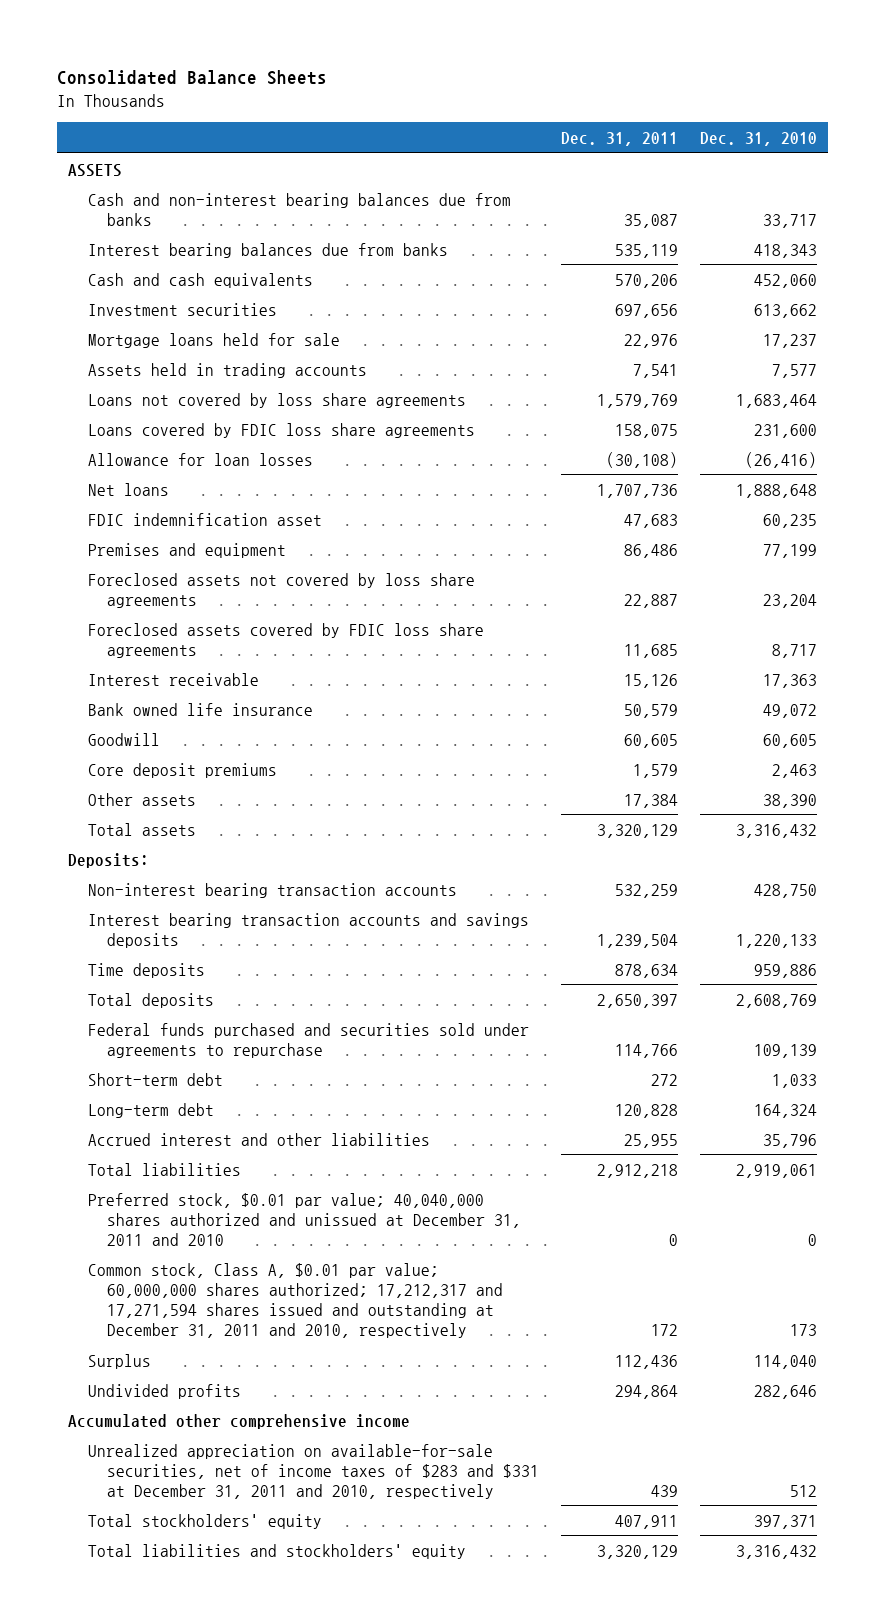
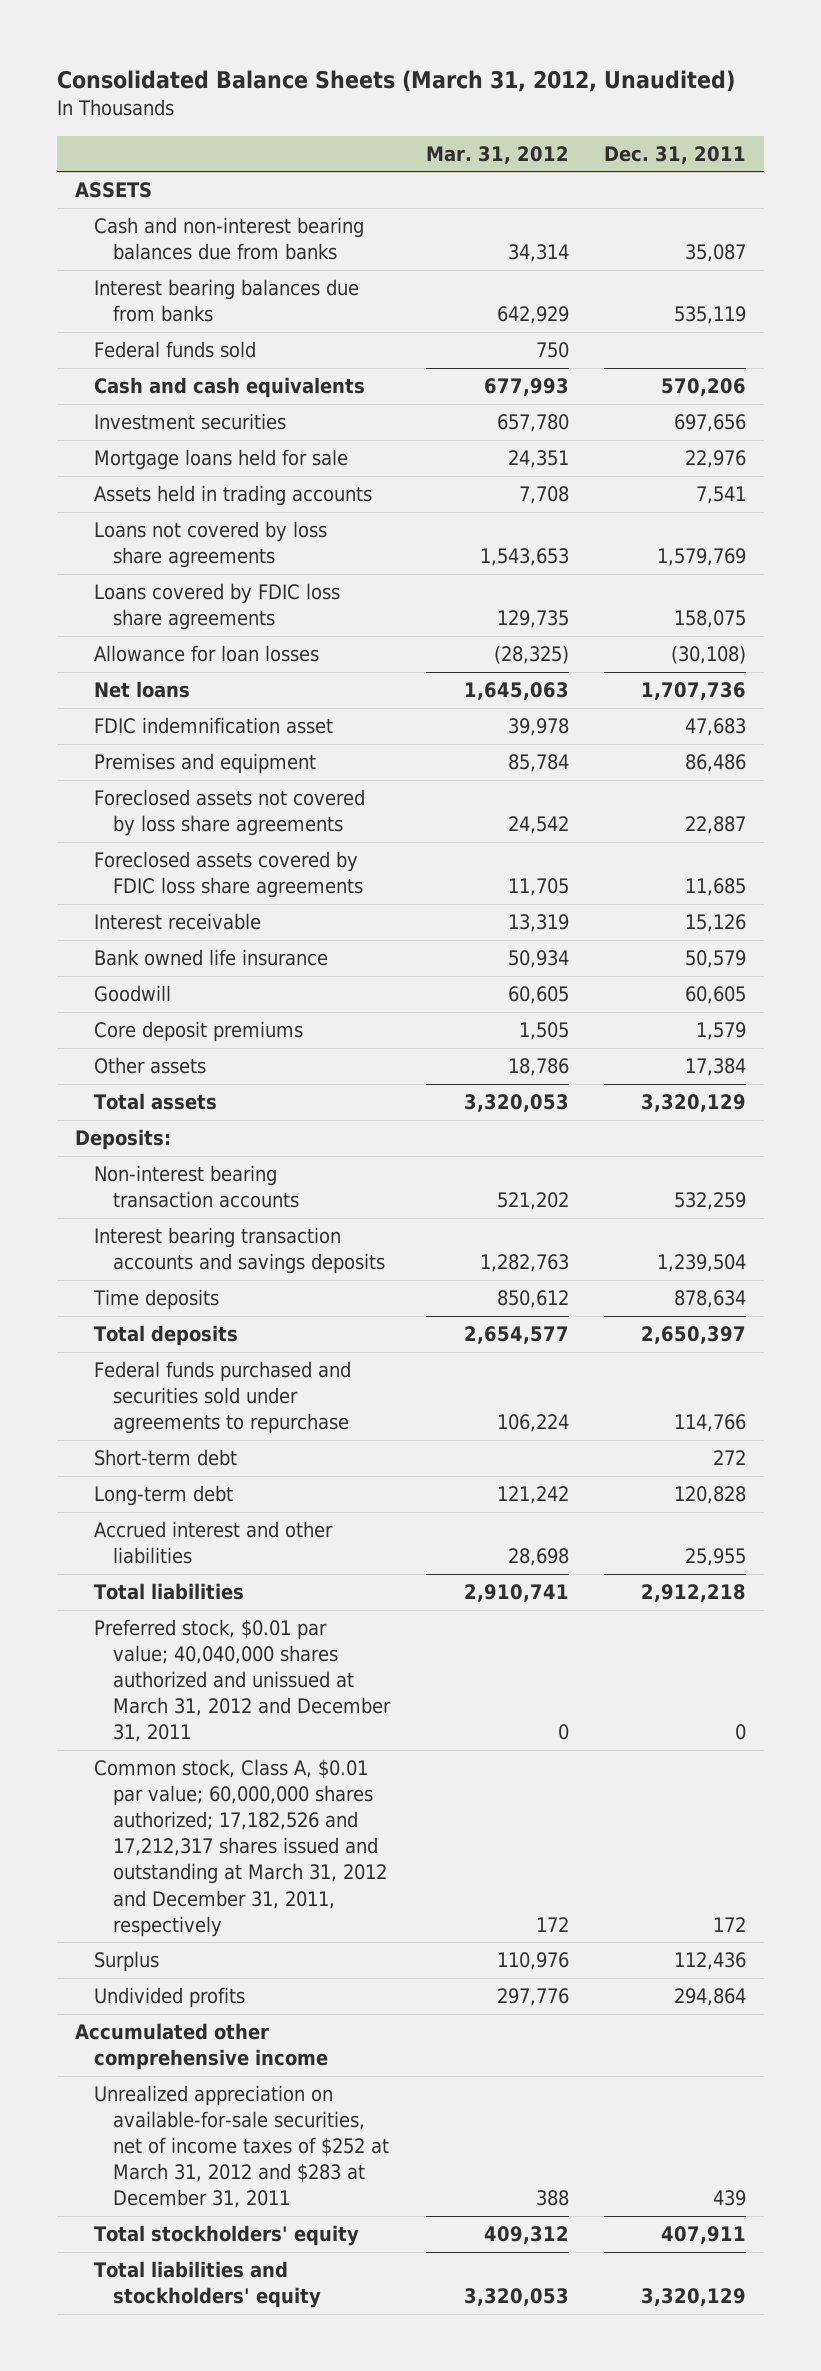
[57,70,328,86] Consolidated Balance Sheets -> [56,70,735,93] Consolidated Balance Sheets (March 31, 2012, Unaudited)
[699,131,817,146] Dec. 31, 2010 -> none
none -> [425,145,569,164] Mar. 31, 2012
none -> [93,341,256,359] Federal funds sold
[87,1192,522,1246] Preferred stock, $0.01 par value; 40,040,000 shares authorized and unissued at December 31, 2011 and 2010 -> [93,1619,392,1743] Preferred stock, $0.01 par value; 40,040,000 shares authorized and unissued at March 31, 2012 and December 31, 2011
[87,1262,504,1338] Common stock, Class A, $0.01 par value; 60,000,000 shares authorized; 17,212,317 and 17,271,594 shares issued and outstanding at December 31, 2011 and 2010, respectively -> [93,1759,388,1937] Common stock, Class A, $0.01 par value; 60,000,000 shares authorized; 17,182,526 and 17,212,317 shares issued and outstanding at March 31, 2012 and December 31, 2011, respectively
[87,1443,540,1499] Unrealized appreciation on available-for-sale securities, net of income taxes of $283 and $331 at December 31, 2011 and 2010, respectively -> [93,2085,390,2209] Unrealized appreciation on available-for-sale securities, net of income taxes of $252 at March 31, 2012 and $283 at December 31, 2011

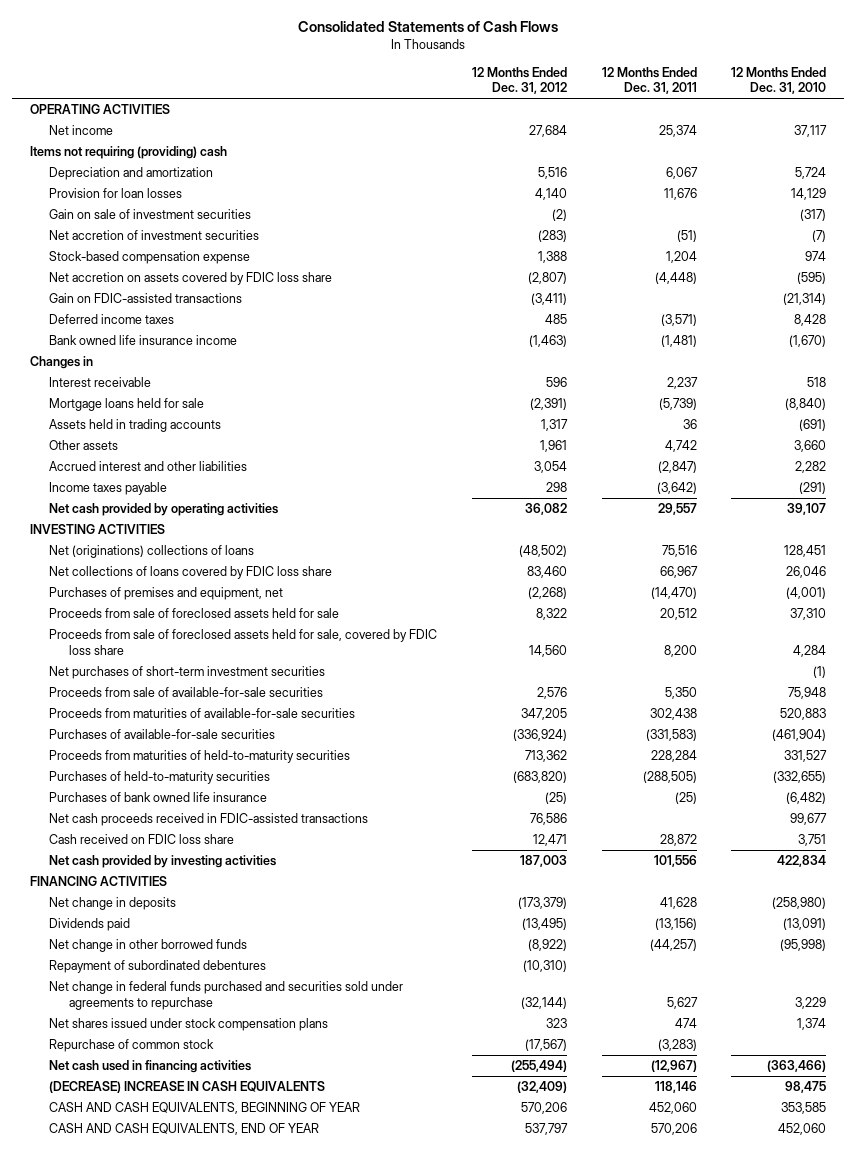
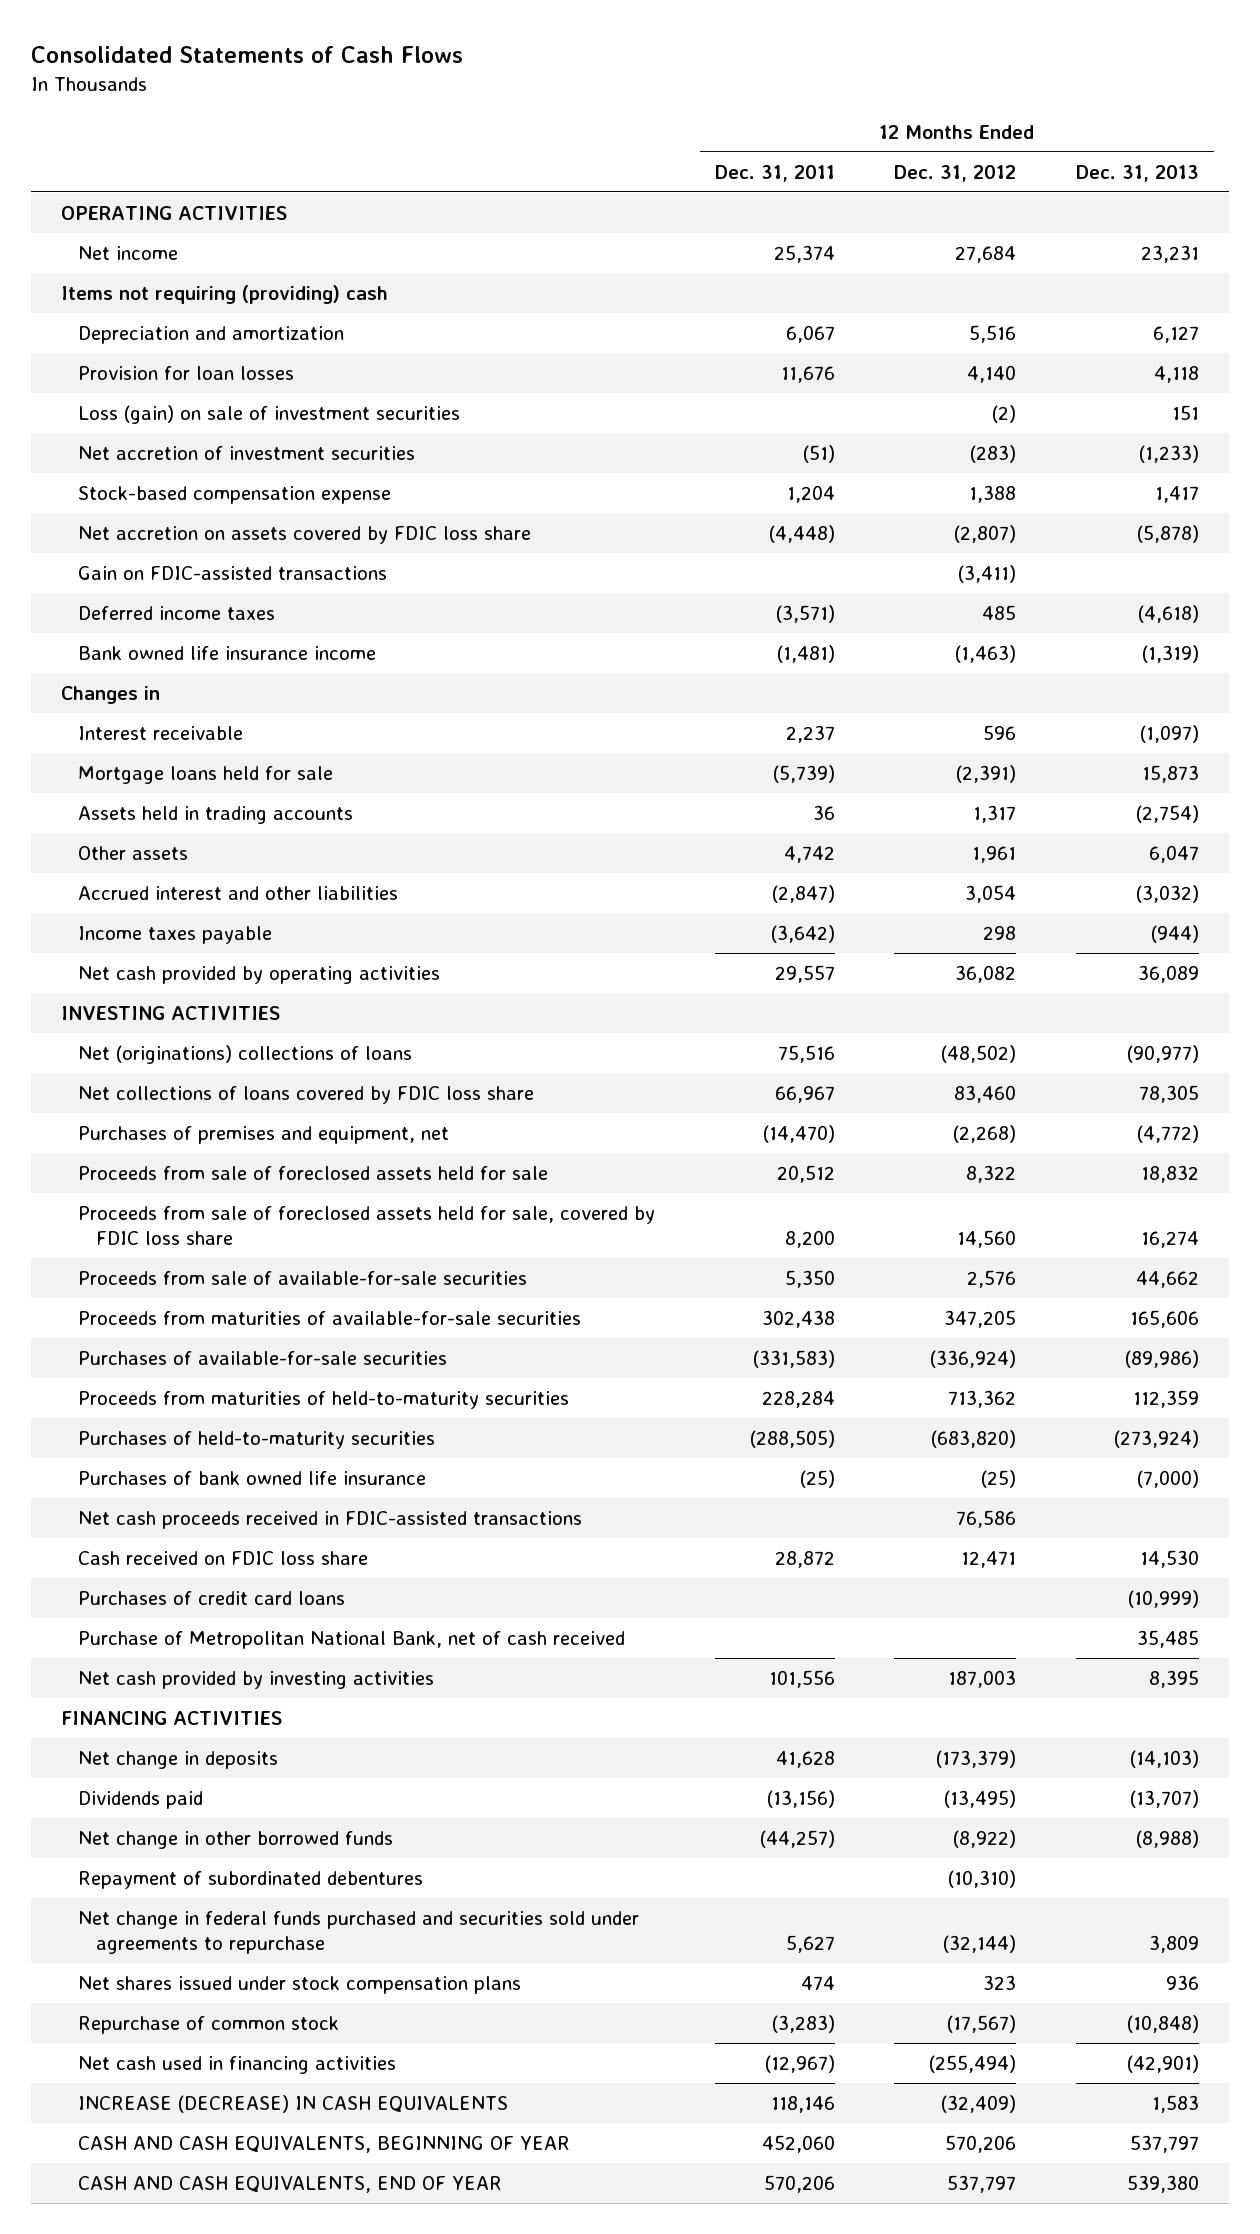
[731,66,827,95] 12 Months Ended Dec. 31, 2010 -> none
none -> [1075,164,1199,182] Dec. 31, 2013
[49,209,252,220] Gain on sale of investment securities -> [78,404,461,424] Loss (gain) on sale of investment securities
[49,666,326,680] Net purchases of short-term investment securities -> none
none -> [78,1590,346,1605] Purchases of credit card loans
none -> [78,1630,626,1649] Purchase of Metropolitan National Bank, net of cash received
[49,1081,326,1094] (DECREASE) INCREASE IN CASH EQUIVALENTS -> [78,2094,509,2113] INCREASE (DECREASE) IN CASH EQUIVALENTS

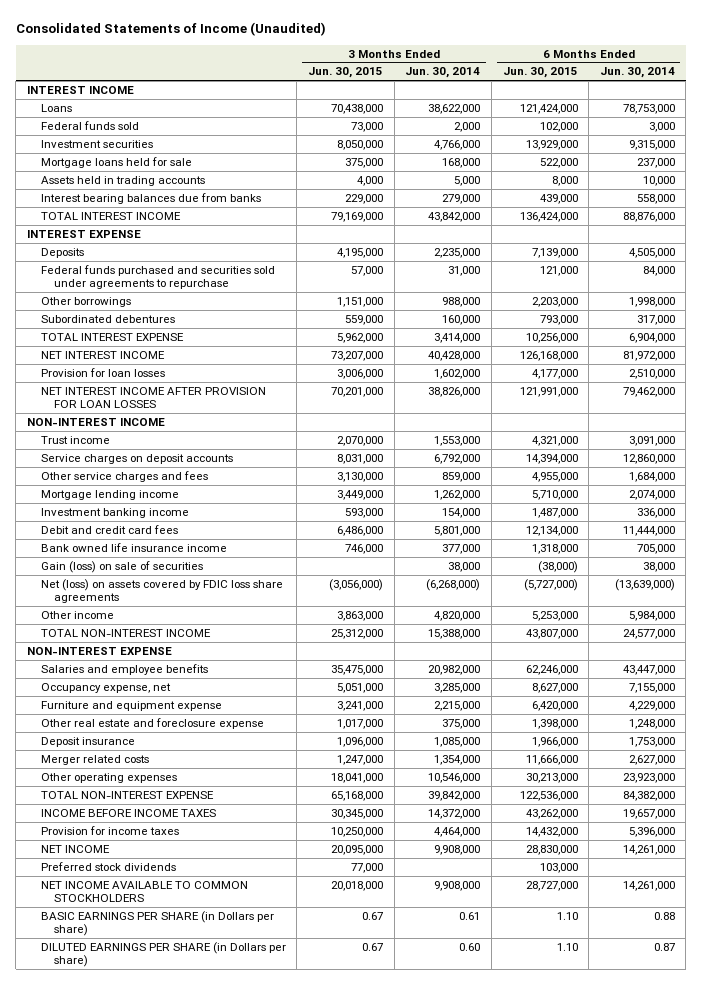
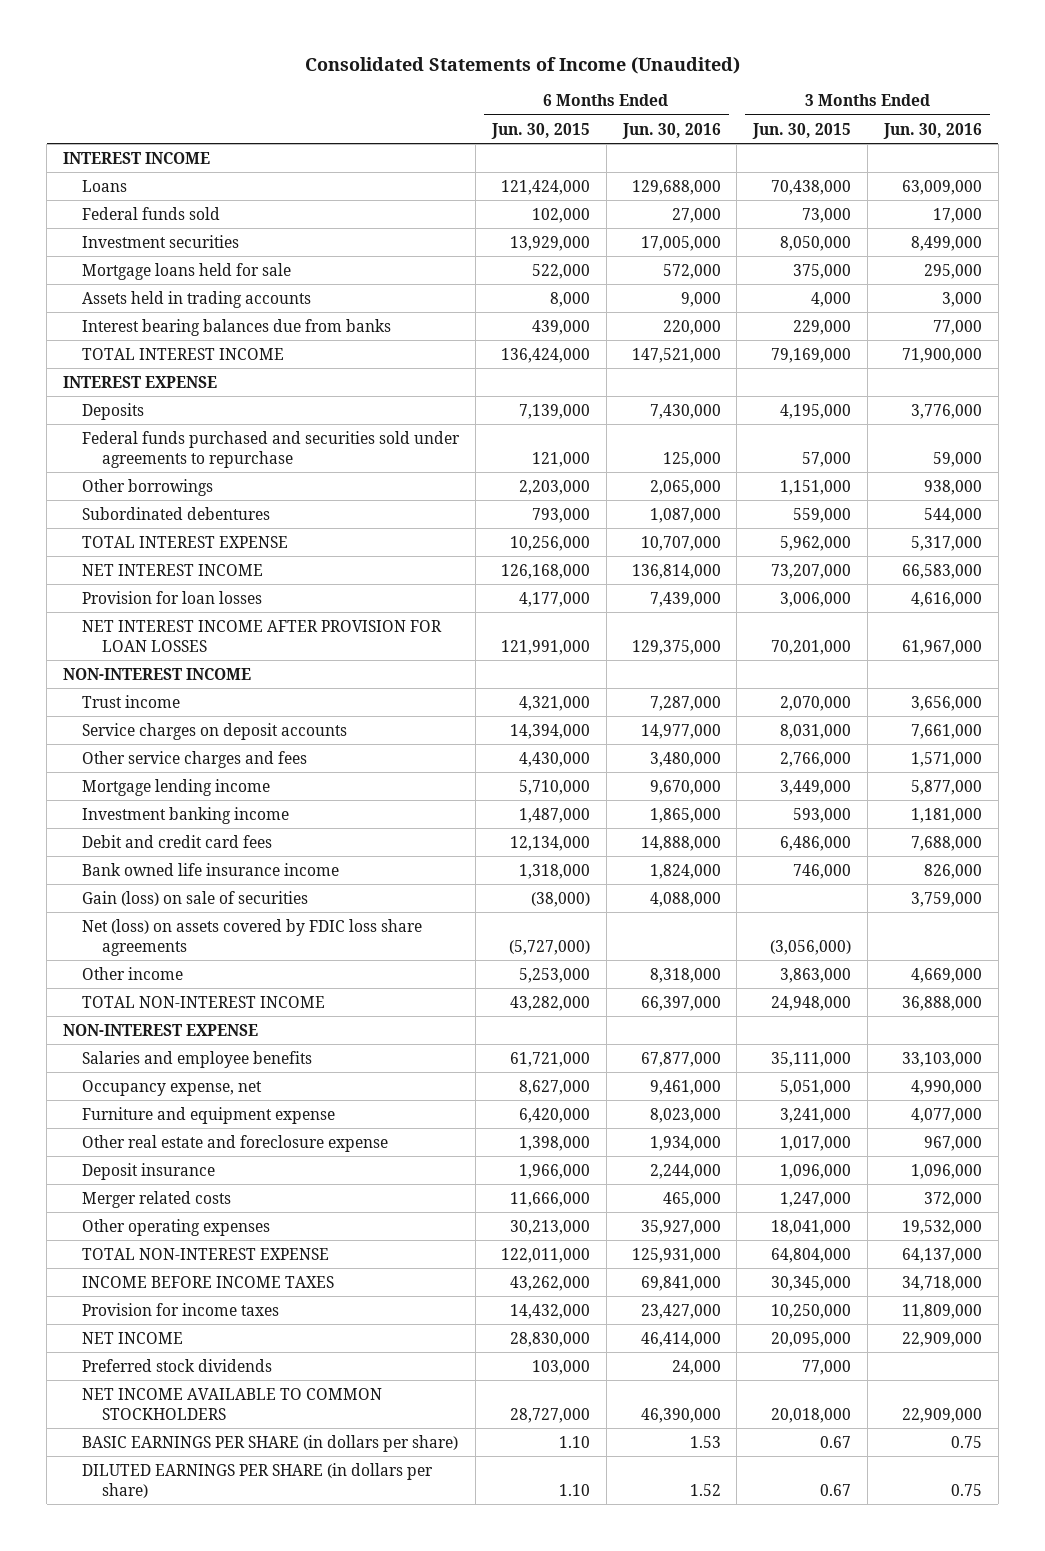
[405,67,481,79] Jun. 30, 2014 -> none
[599,67,675,79] Jun. 30, 2014 -> none
none -> [621,122,721,139] Jun. 30, 2016
none -> [882,122,982,139] Jun. 30, 2016
[336,471,383,482] 3,130,000 -> [780,751,852,767] 2,766,000
[531,471,578,482] 4,955,000 -> [519,751,591,767] 4,430,000
[330,628,383,639] 25,312,000 -> [771,995,852,1011] 24,948,000
[525,628,578,639] 43,807,000 -> [510,995,591,1011] 43,282,000
[330,664,383,675] 35,475,000 -> [771,1051,852,1067] 35,111,000
[525,664,578,675] 62,246,000 -> [510,1051,591,1067] 61,721,000
[330,790,383,801] 65,168,000 -> [771,1247,852,1263] 64,804,000
[519,790,578,801] 122,536,000 -> [501,1247,591,1263] 122,011,000
[40,910,274,937] BASIC EARNINGS PER SHARE (in Dollars per share) -> [82,1434,459,1452] BASIC EARNINGS PER SHARE (in dollars per share)
[40,941,286,968] DILUTED EARNINGS PER SHARE (in Dollars per share) -> [82,1462,434,1498] DILUTED EARNINGS PER SHARE (in dollars per share)

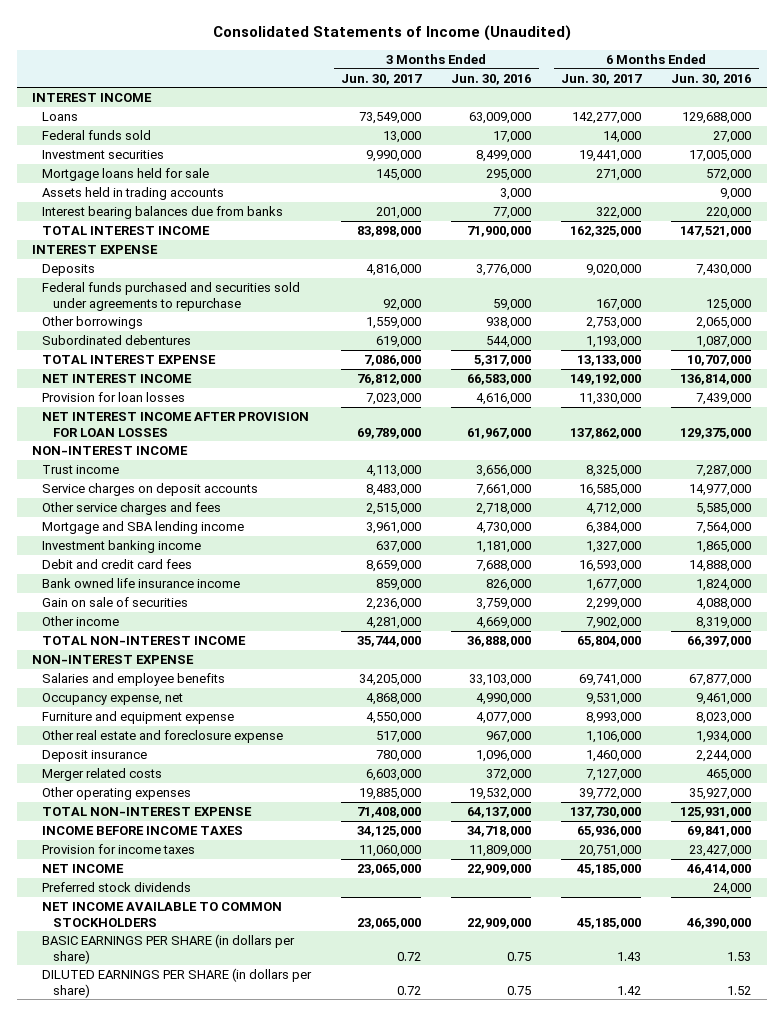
[491,122,591,139] Jun. 30, 2015 -> none
[752,122,852,139] Jun. 30, 2015 -> none
none -> [341,73,423,85] Jun. 30, 2017
none -> [561,73,643,85] Jun. 30, 2017
[649,751,721,767] 3,480,000 -> [696,502,752,515] 5,585,000
[910,751,982,767] 1,571,000 -> [476,502,532,515] 2,718,000
[82,778,271,796] Mortgage lending income -> [42,520,245,534] Mortgage and SBA lending income
[649,779,721,795] 9,670,000 -> [696,521,752,534] 7,564,000
[910,779,982,795] 5,877,000 -> [476,521,532,534] 4,730,000
[82,918,423,956] Net (loss) on assets covered by FDIC loss share agreements -> none
[82,890,309,906] Gain (loss) on sale of securities -> [42,596,189,607] Gain on sale of securities
[649,967,721,983] 8,318,000 -> [696,616,752,629] 8,319,000

